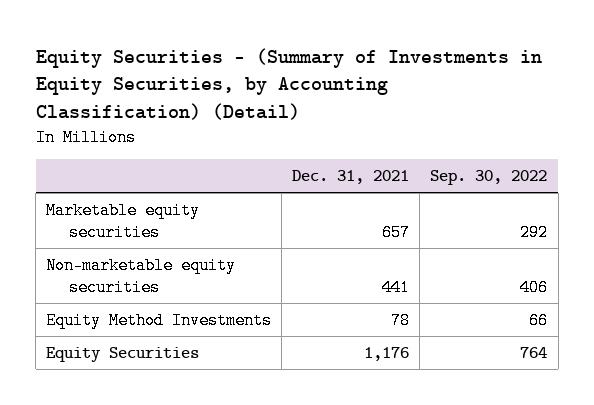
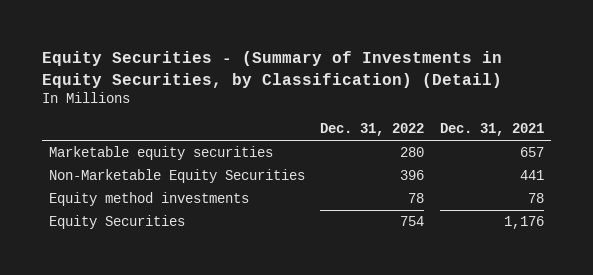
[35,47,542,120] Equity Securities - (Summary of Investments in Equity Securities, by Accounting Classification) (Detail) -> [41,51,502,88] Equity Securities - (Summary of Investments in Equity Securities, by Classification) (Detail)
[430,170,548,186] Sep. 30, 2022 -> none
none -> [320,123,425,137] Dec. 31, 2022
[46,257,237,296] Non-marketable equity securities -> [49,169,306,184] Non-Marketable Equity Securities
[46,312,273,330] Equity Method Investments -> [49,192,250,207] Equity method investments

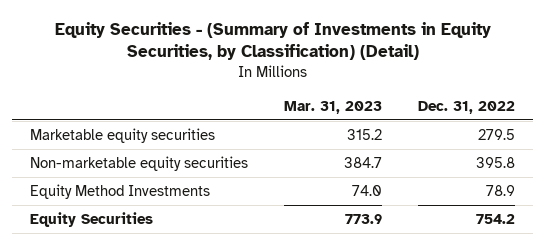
[439,123,544,137] Dec. 31, 2021 -> none
none -> [284,100,383,114] Mar. 31, 2023
[400,147,425,158] 280 -> [478,128,516,140] 279.5
[49,169,306,184] Non-Marketable Equity Securities -> [30,155,249,171] Non-marketable equity securities
[400,170,425,181] 396 -> [476,156,516,168] 395.8
[49,192,250,207] Equity method investments -> [30,183,211,199] Equity Method Investments
[408,193,425,204] 78 -> [486,184,516,196] 78.9
[400,216,425,227] 754 -> [476,213,516,224] 754.2

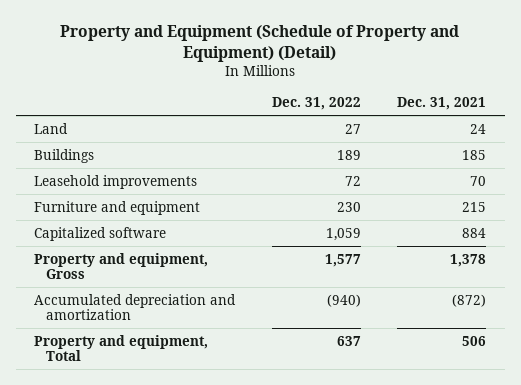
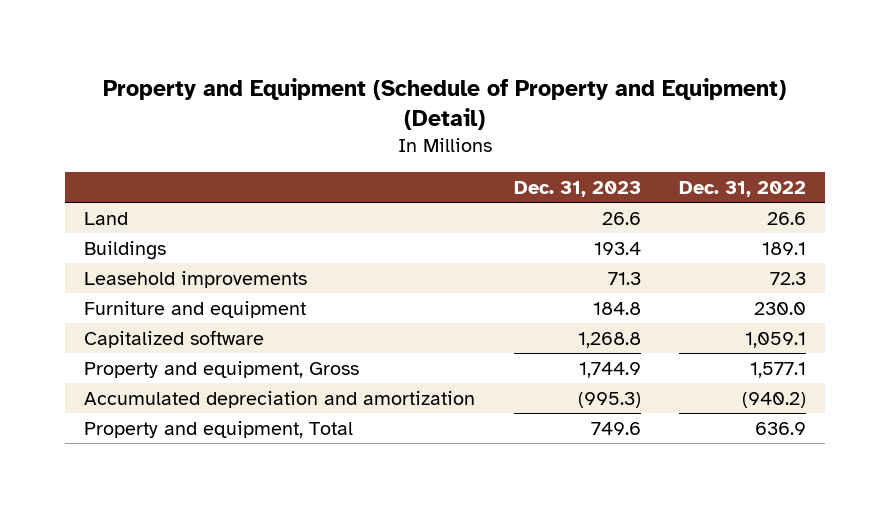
[397,97,487,111] Dec. 31, 2021 -> none
none -> [513,180,641,197] Dec. 31, 2023
[344,123,361,134] 27 -> [766,211,806,225] 26.6
[336,149,361,160] 189 -> [761,241,806,255] 189.1
[344,175,361,186] 72 -> [769,271,806,285] 72.3
[336,201,361,212] 230 -> [753,301,806,315] 230.0
[325,227,361,241] 1,059 -> [744,331,806,348] 1,059.1
[324,253,361,267] 1,577 -> [749,361,806,378] 1,577.1
[326,293,361,307] (940) -> [741,391,806,408] (940.2)
[336,335,361,346] 637 -> [754,421,806,435] 636.9

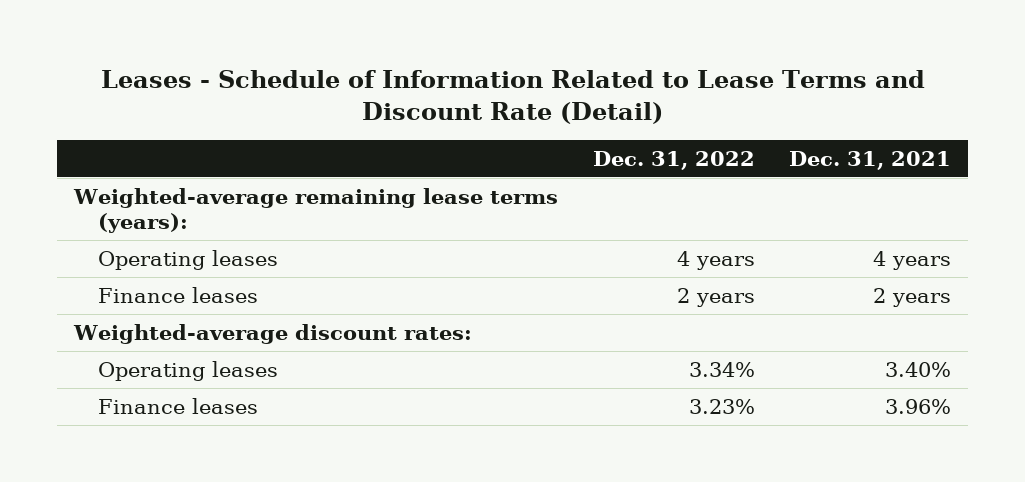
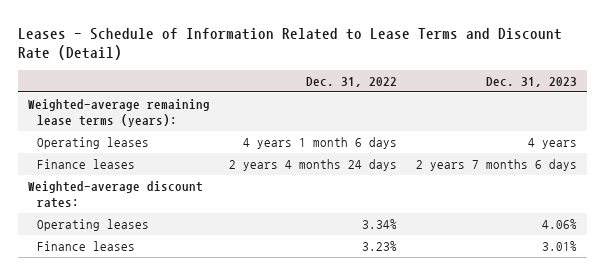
[789,150,952,170] Dec. 31, 2021 -> none
none -> [486,76,578,87] Dec. 31, 2023
[676,250,755,270] 4 years -> [242,137,397,150] 4 years 1 month 6 days
[676,287,755,307] 2 years -> [228,159,397,172] 2 years 4 months 24 days

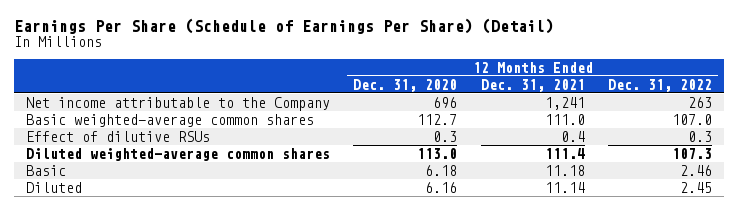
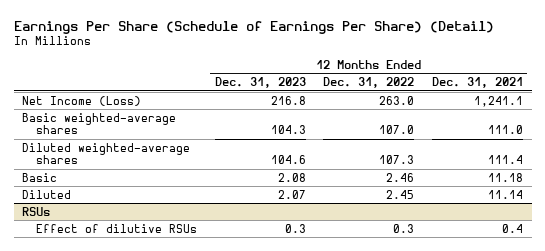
[353,78,458,92] Dec. 31, 2020 -> none
none -> [214,77,306,89] Dec. 31, 2023
[25,130,210,142] Effect of dilutive RSUs -> none
[25,96,330,111] Net income attributable to the Company -> [22,95,142,106] Net Income (Loss)
[544,96,585,110] 1,241 -> [473,95,523,107] 1,241.1
[688,96,713,108] 263 -> [379,95,415,105] 263.0
[25,113,314,127] Basic weighted-average common shares -> [22,112,177,135] Basic weighted-average shares
[25,147,330,161] Diluted weighted-average common shares -> [22,142,191,165] Diluted weighted-average shares
none -> [22,206,51,216] RSUs
none -> [36,223,198,233] Effect of dilutive RSUs

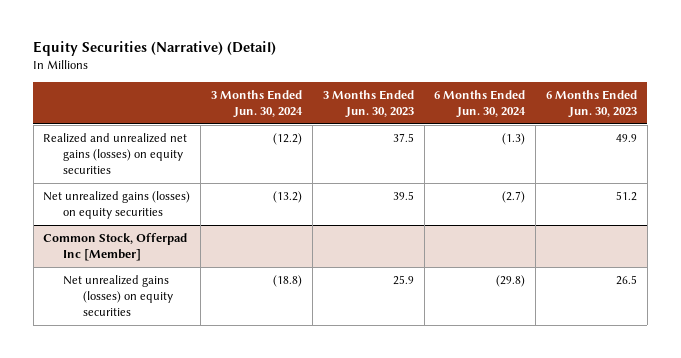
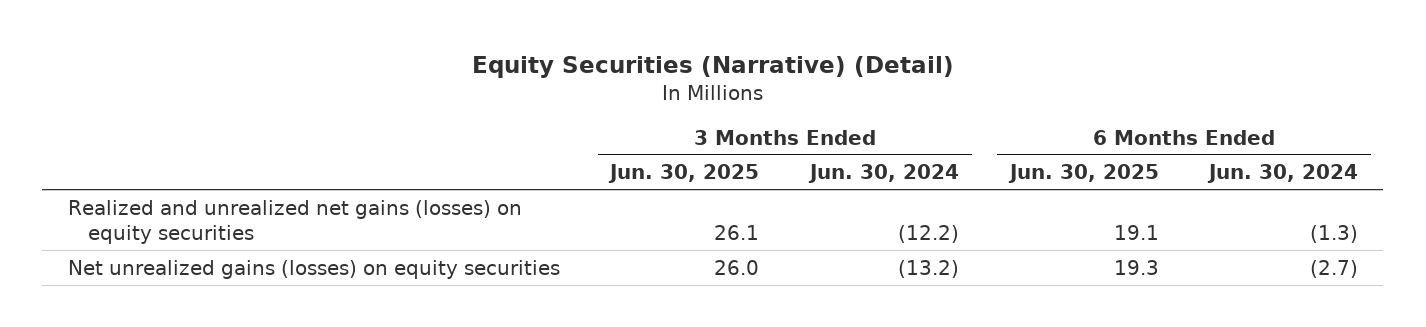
[322,89,414,118] 3 Months Ended Jun. 30, 2023 -> none
[546,89,638,118] 6 Months Ended Jun. 30, 2023 -> none
none -> [608,164,760,184] Jun. 30, 2025
none -> [1007,164,1159,184] Jun. 30, 2025
[43,233,188,262] Common Stock, Offerpad Inc [Member] -> none
[63,275,173,317] Net unrealized gains (losses) on equity securities -> none

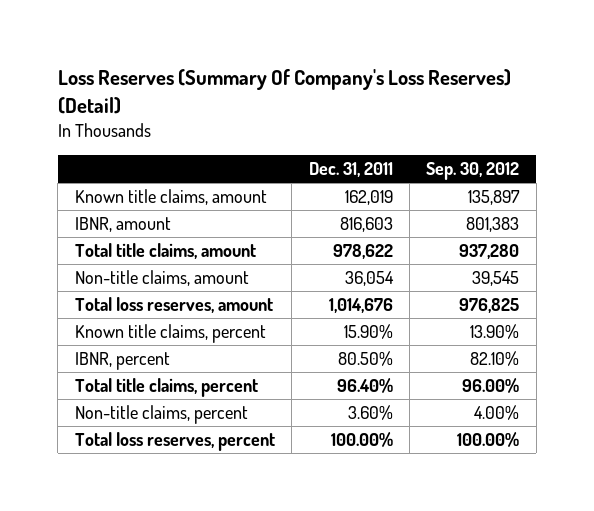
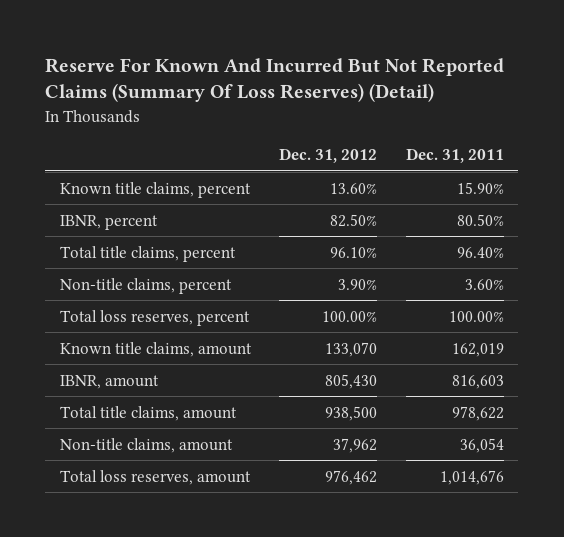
[57,69,511,115] Loss Reserves (Summary Of Company's Loss Reserves) (Detail) -> [45,57,505,103] Reserve For Known And Incurred But Not Reported Claims (Summary Of Loss Reserves) (Detail)
[426,162,520,181] Sep. 30, 2012 -> none
none -> [279,148,378,164] Dec. 31, 2012
[74,189,267,206] Known title claims, amount -> [59,341,252,357] Known title claims, amount
[74,217,171,233] IBNR, amount -> [59,374,159,389] IBNR, amount
[74,243,256,260] Total title claims, amount -> [59,405,237,421] Total title claims, amount
[74,270,249,287] Non-title claims, amount -> [59,437,233,453] Non-title claims, amount
[74,297,273,314] Total loss reserves, amount -> [59,469,251,485] Total loss reserves, amount

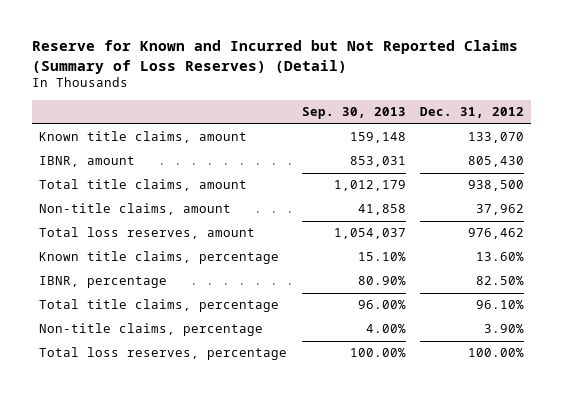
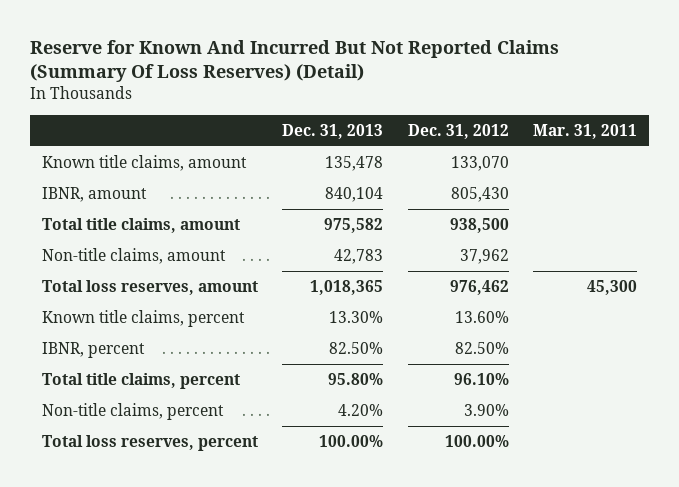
[32,40,519,74] Reserve for Known and Incurred but Not Reported Claims (Summary of Loss Reserves) (Detail) -> [30,40,560,83] Reserve for Known And Incurred But Not Reported Claims (Summary Of Loss Reserves) (Detail)
[301,107,406,120] Sep. 30, 2013 -> none
none -> [282,123,384,139] Dec. 31, 2013
none -> [532,123,637,139] Mar. 31, 2011
[39,251,280,265] Known title claims, percentage -> [42,309,246,327] Known title claims, percent
[39,276,168,289] IBNR, percentage -> [42,341,146,358] IBNR, percent
[39,299,280,313] Total title claims, percentage -> [42,372,241,389] Total title claims, percent
[39,323,264,337] Non-title claims, percentage -> [42,402,225,420] Non-title claims, percent
[39,347,288,361] Total loss reserves, percentage -> [42,434,259,451] Total loss reserves, percent

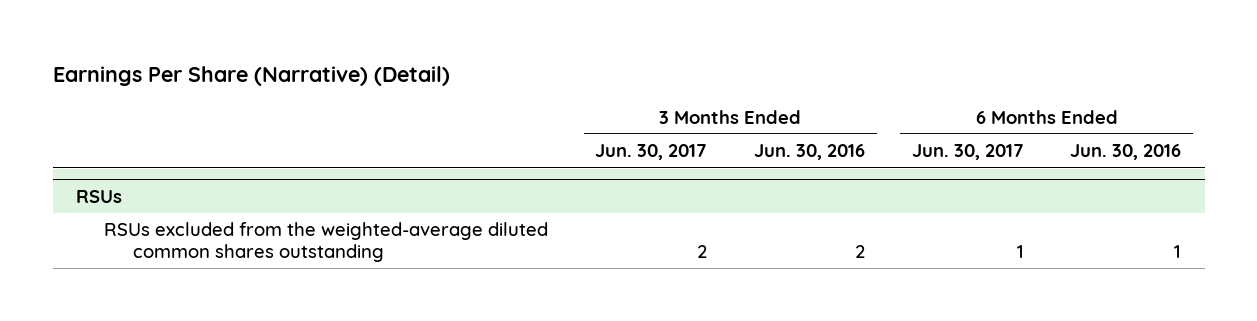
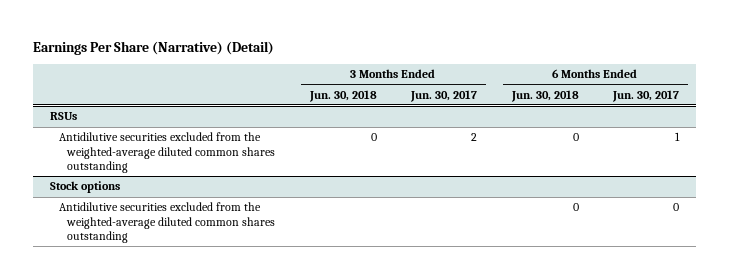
[753,144,865,161] Jun. 30, 2016 -> none
[1070,144,1182,161] Jun. 30, 2016 -> none
none -> [308,89,377,102] Jun. 30, 2018
none -> [510,89,579,102] Jun. 30, 2018
[104,222,549,262] RSUs excluded from the weighted-average diluted common shares outstanding -> [58,132,276,174] Antidilutive securities excluded from the weighted-average diluted common shares outstanding
none -> [50,181,121,194] Stock options
none -> [58,202,276,244] Antidilutive securities excluded from the weighted-average diluted common shares outstanding

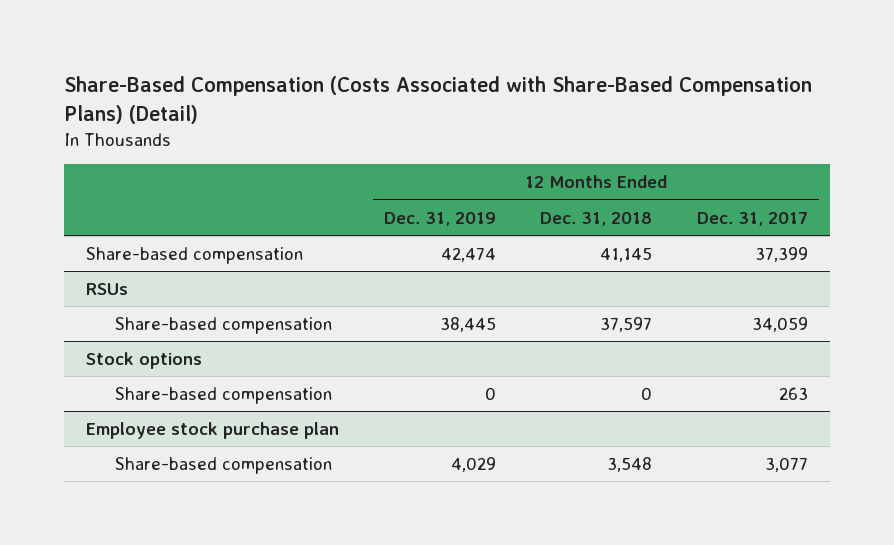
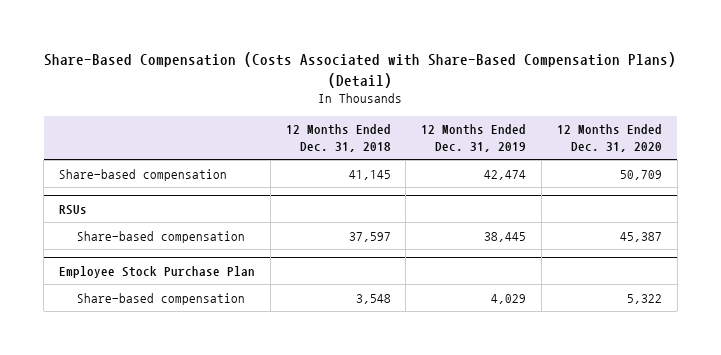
[696,211,808,226] Dec. 31, 2017 -> none
none -> [556,124,662,153] 12 Months Ended Dec. 31, 2020
[86,351,203,369] Stock options -> none
[115,386,333,404] Share-based compensation -> none
[86,421,340,439] Employee stock purchase plan -> [58,265,255,278] Employee Stock Purchase Plan

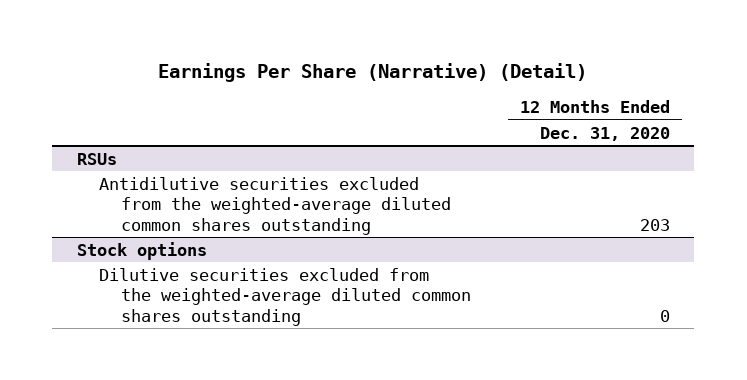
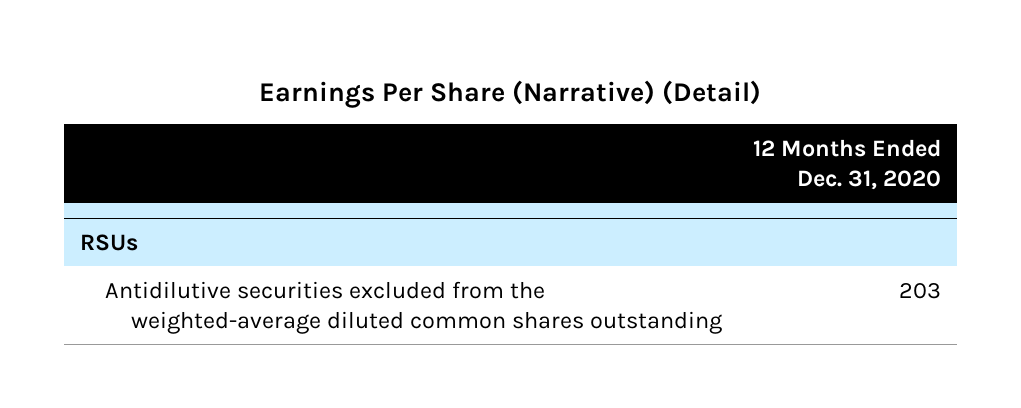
[76,241,207,260] Stock options -> none
[98,267,472,326] Dilutive securities excluded from the weighted-average diluted common shares outstanding -> none

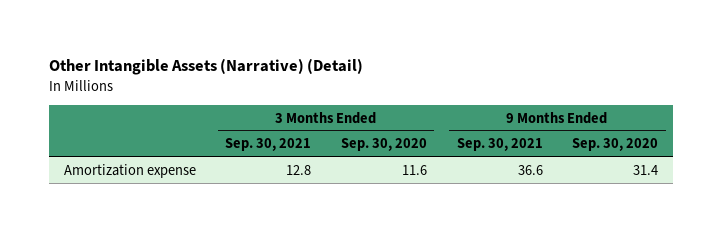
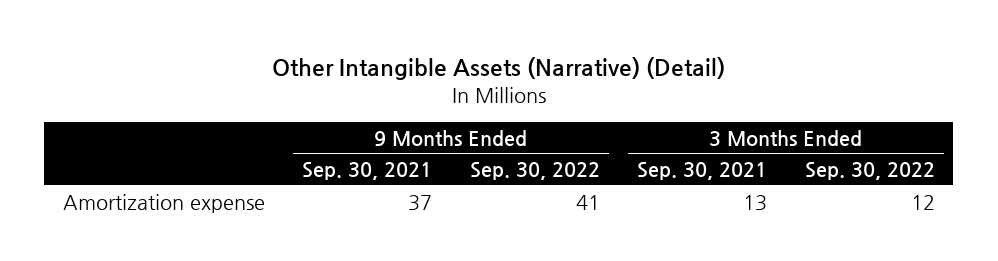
[340,138,427,152] Sep. 30, 2020 -> none
[572,138,659,152] Sep. 30, 2020 -> none
none -> [469,162,600,181] Sep. 30, 2022
none -> [804,162,935,181] Sep. 30, 2022
[286,164,312,175] 12.8 -> [743,194,768,211] 13
[517,164,543,175] 36.6 -> [408,194,433,211] 37

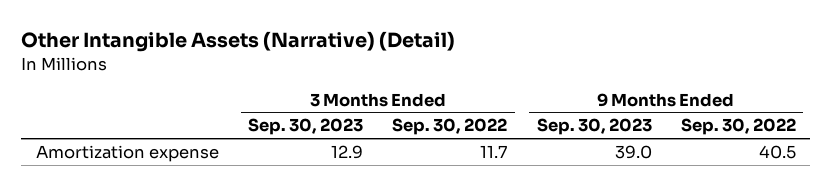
[302,162,433,181] Sep. 30, 2021 -> none
[637,162,768,181] Sep. 30, 2021 -> none
none -> [248,118,364,136] Sep. 30, 2023
none -> [536,118,652,136] Sep. 30, 2023
[575,194,600,210] 41 -> [758,144,796,159] 40.5
[910,194,935,210] 12 -> [480,144,508,158] 11.7

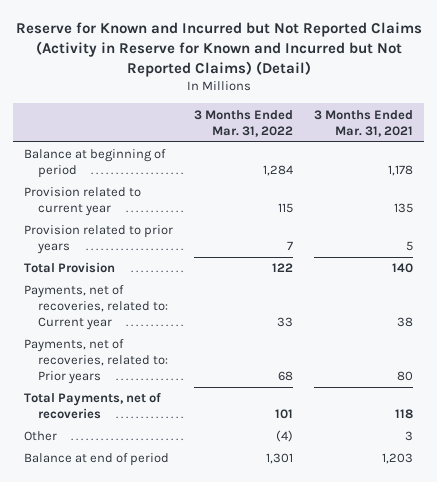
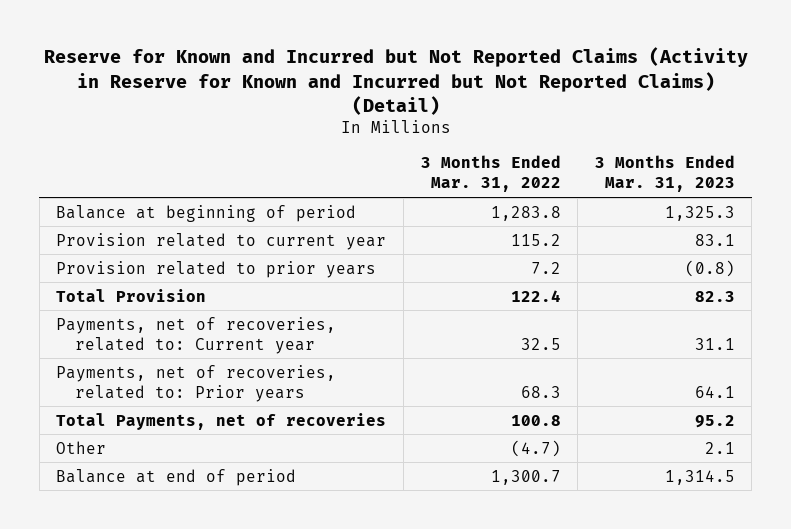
[314,109,414,137] 3 Months Ended Mar. 31, 2021 -> none
none -> [594,155,735,193] 3 Months Ended Mar. 31, 2023
[263,165,294,177] 1,284 -> [490,205,561,221] 1,283.8
[278,203,294,214] 115 -> [510,233,561,246] 115.2
[287,241,294,251] 7 -> [530,261,561,274] 7.2
[272,263,294,273] 122 -> [510,289,561,302] 122.4
[277,317,294,328] 33 -> [520,337,561,350] 32.5
[278,371,294,382] 68 -> [520,385,561,398] 68.3
[275,409,294,420] 101 -> [510,414,561,426] 100.8
[276,430,294,443] (4) -> [510,439,561,457] (4.7)
[266,453,294,465] 1,301 -> [490,469,561,485] 1,300.7

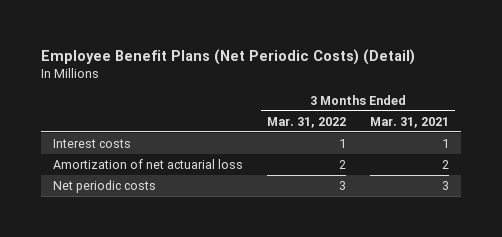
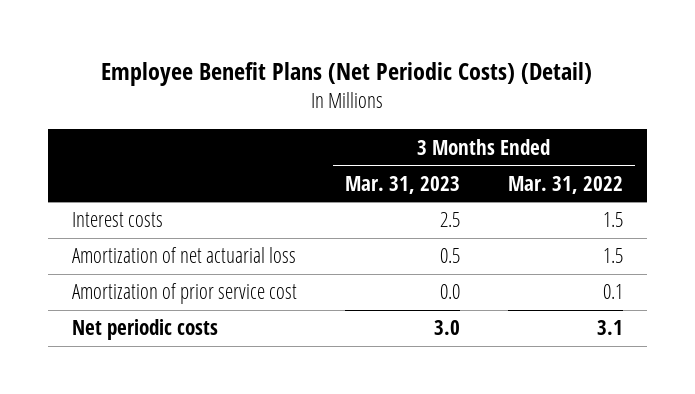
[369,116,449,128] Mar. 31, 2021 -> none
none -> [344,175,460,194] Mar. 31, 2023
[339,138,347,148] 1 -> [602,212,623,228] 1.5
[339,159,347,169] 2 -> [602,248,623,264] 1.5
none -> [72,283,298,305] Amortization of prior service cost
[339,180,347,190] 3 -> [596,320,623,336] 3.1

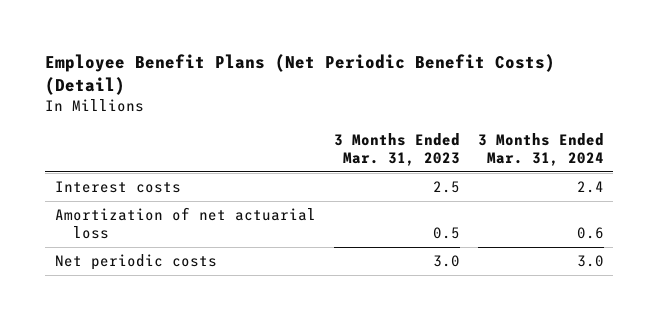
[101,62,593,87] Employee Benefit Plans (Net Periodic Costs) (Detail) -> [45,54,556,96] Employee Benefit Plans (Net Periodic Benefit Costs) (Detail)
[507,175,623,194] Mar. 31, 2022 -> none
none -> [477,133,604,167] 3 Months Ended Mar. 31, 2024
[72,283,298,305] Amortization of prior service cost -> none

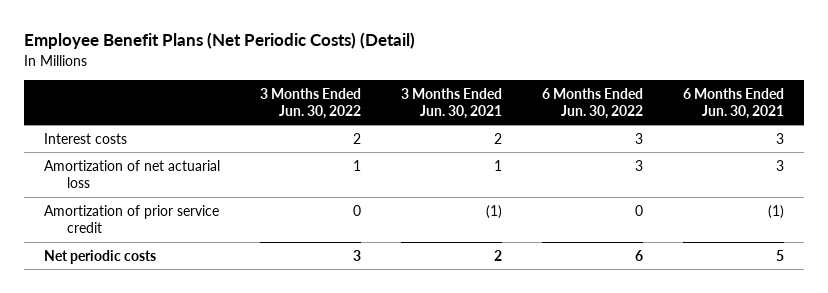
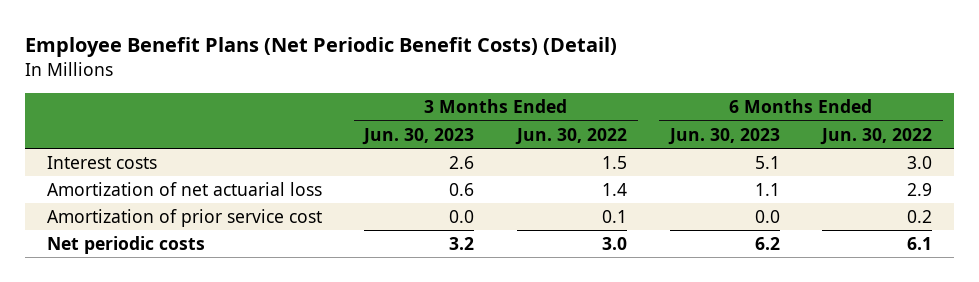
[24,32,416,50] Employee Benefit Plans (Net Periodic Costs) (Detail) -> [25,37,618,58] Employee Benefit Plans (Net Periodic Benefit Costs) (Detail)
[401,87,503,119] 3 Months Ended Jun. 30, 2021 -> none
[682,87,784,119] 6 Months Ended Jun. 30, 2021 -> none
none -> [362,127,475,145] Jun. 30, 2023
none -> [667,127,780,145] Jun. 30, 2023
[353,132,362,144] 2 -> [602,155,628,169] 1.5
[635,132,644,144] 3 -> [907,155,933,169] 3.0
[353,159,362,171] 1 -> [602,182,628,196] 1.4
[635,159,644,171] 3 -> [907,182,933,196] 2.9
[44,204,220,234] Amortization of prior service credit -> [46,208,322,227] Amortization of prior service cost
[353,204,362,216] 0 -> [602,209,628,223] 0.1
[635,204,644,216] 0 -> [907,209,933,223] 0.2
[353,249,362,261] 3 -> [602,236,628,250] 3.0
[635,249,644,261] 6 -> [907,236,933,250] 6.1

